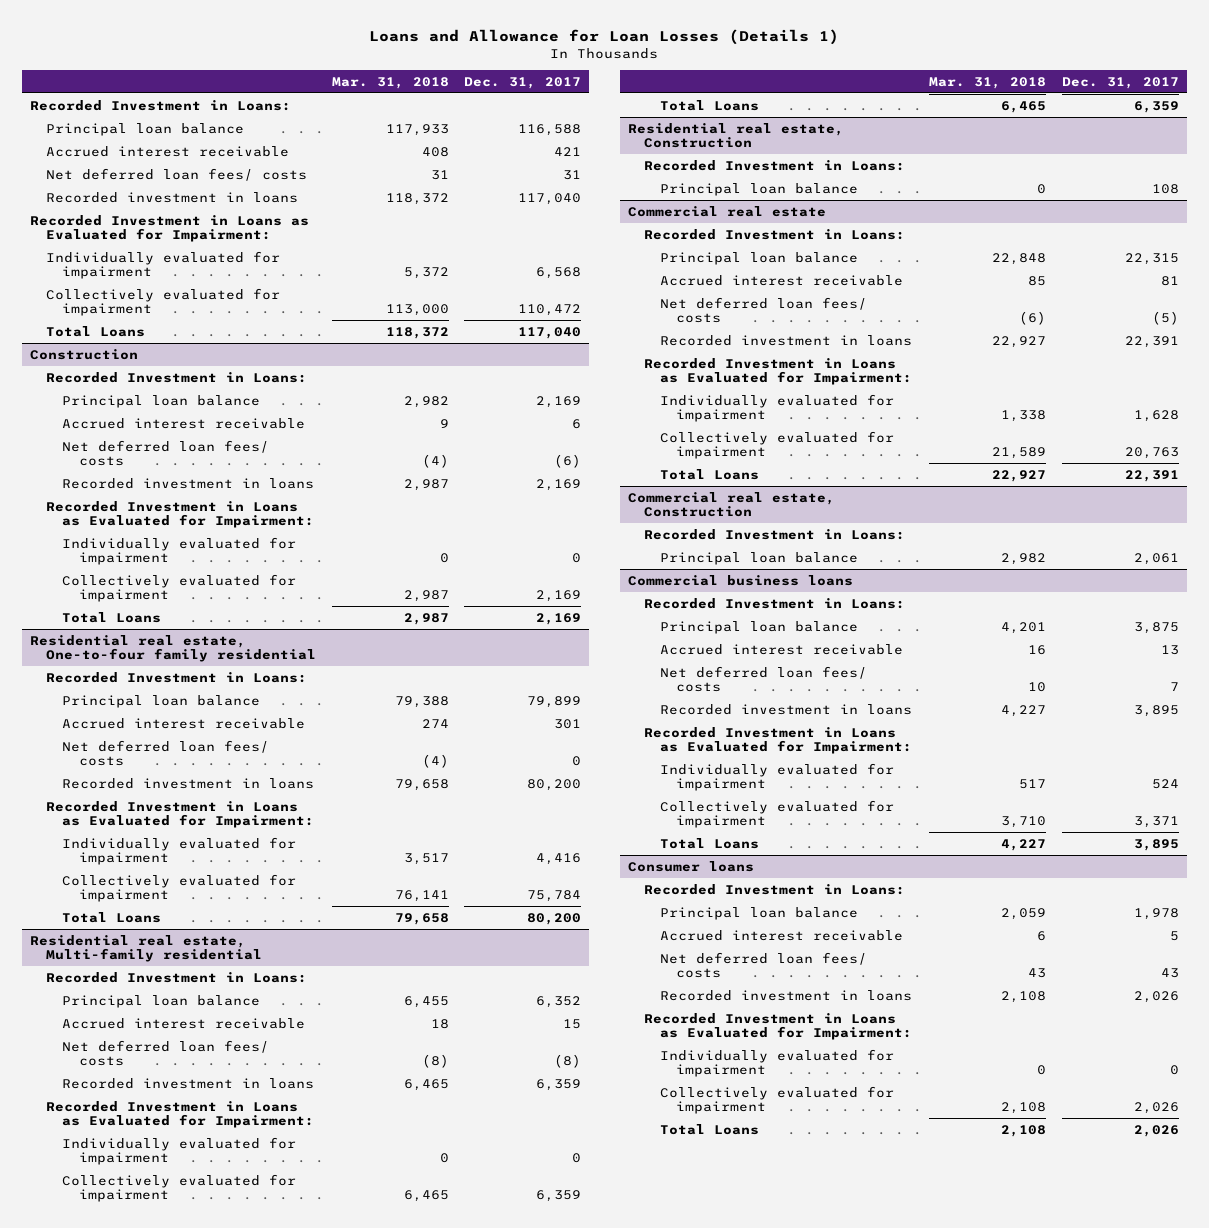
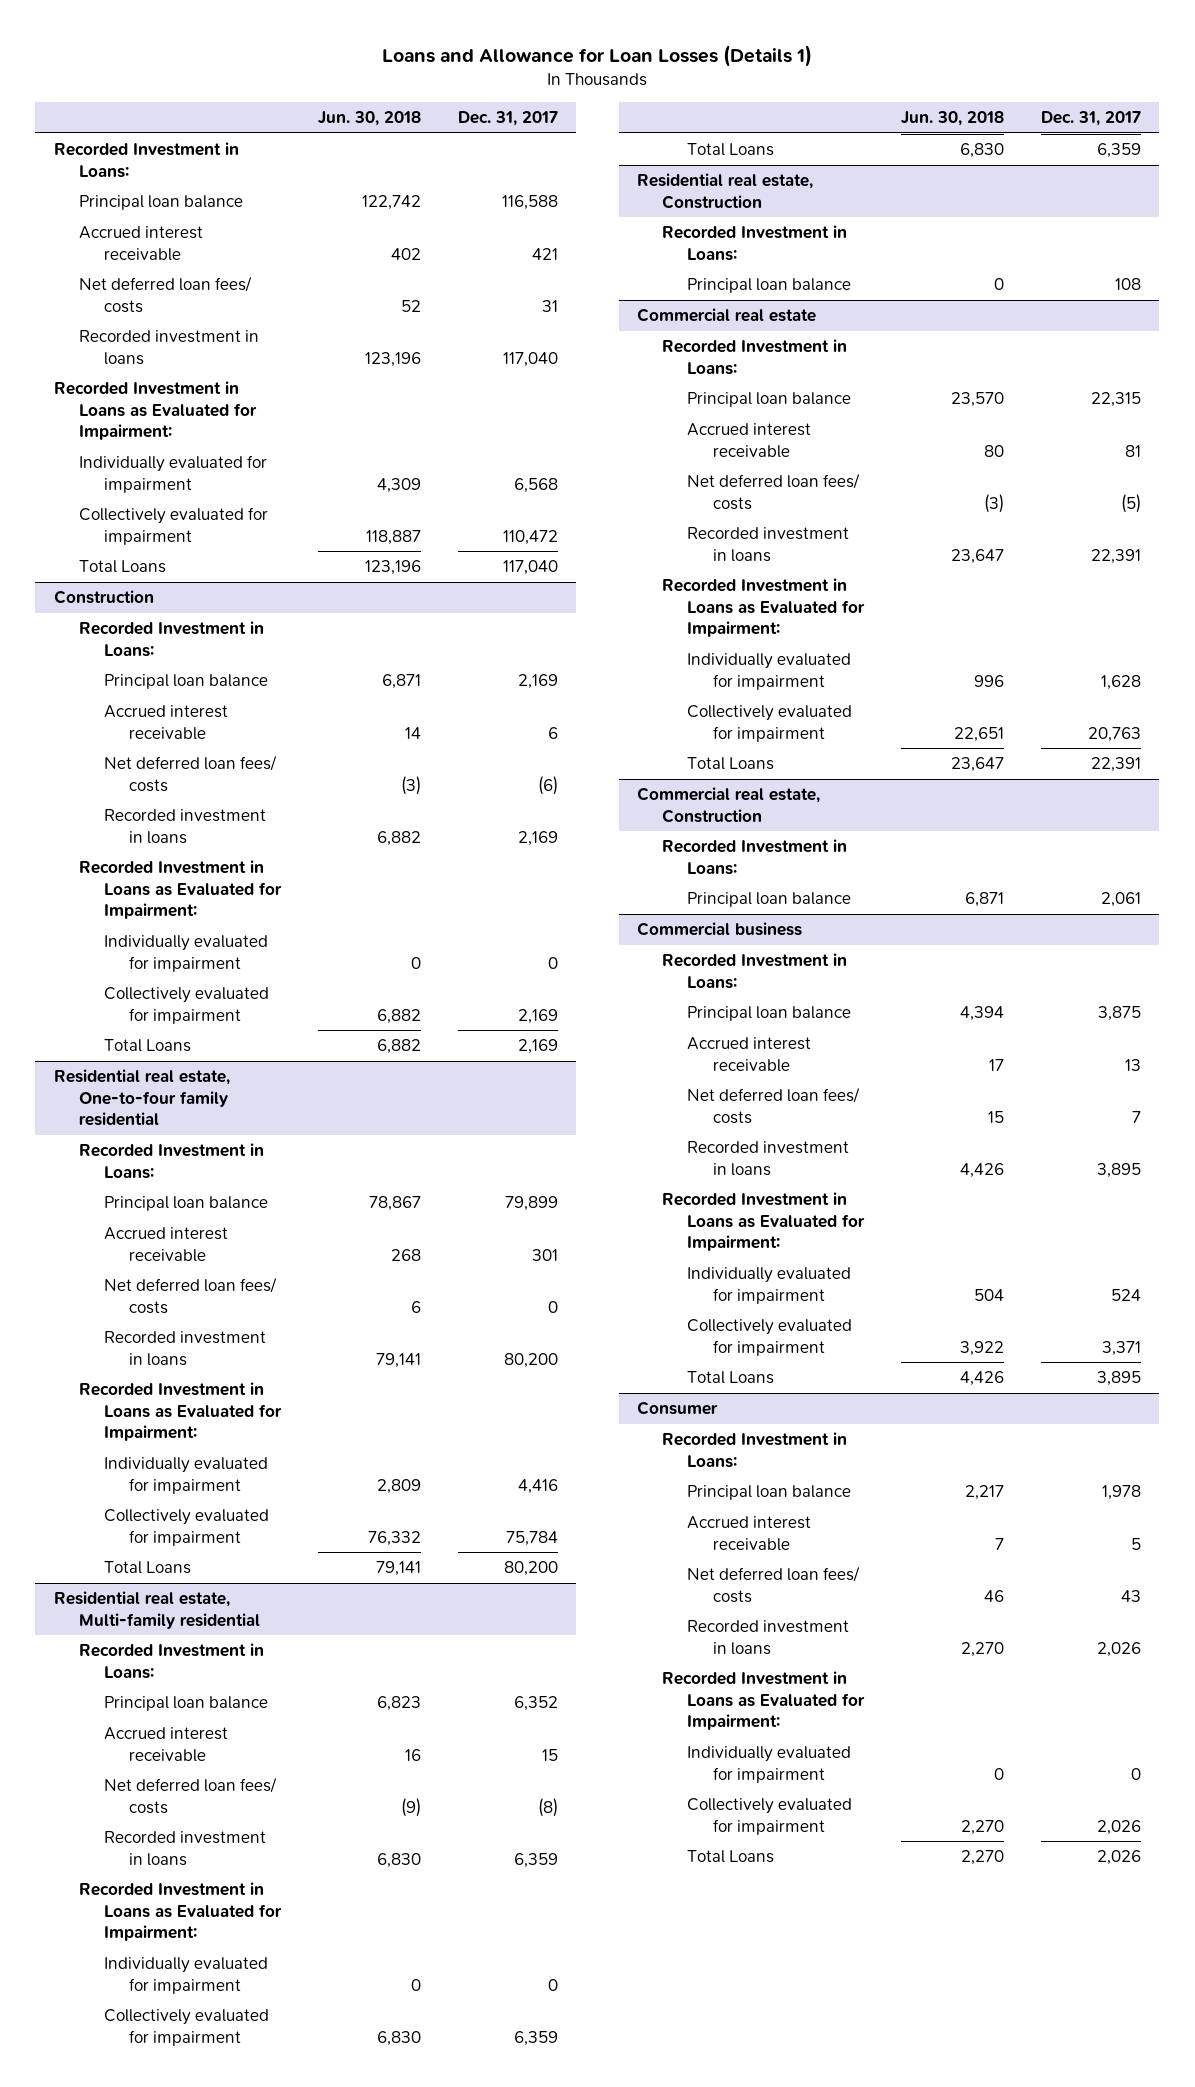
[331,76,449,89] Mar. 31, 2018 -> none
none -> [317,110,421,126] Jun. 30, 2018
[627,574,853,586] Commercial business loans -> [636,922,802,937] Commercial business
[627,860,754,872] Consumer loans -> [636,1401,718,1416] Consumer

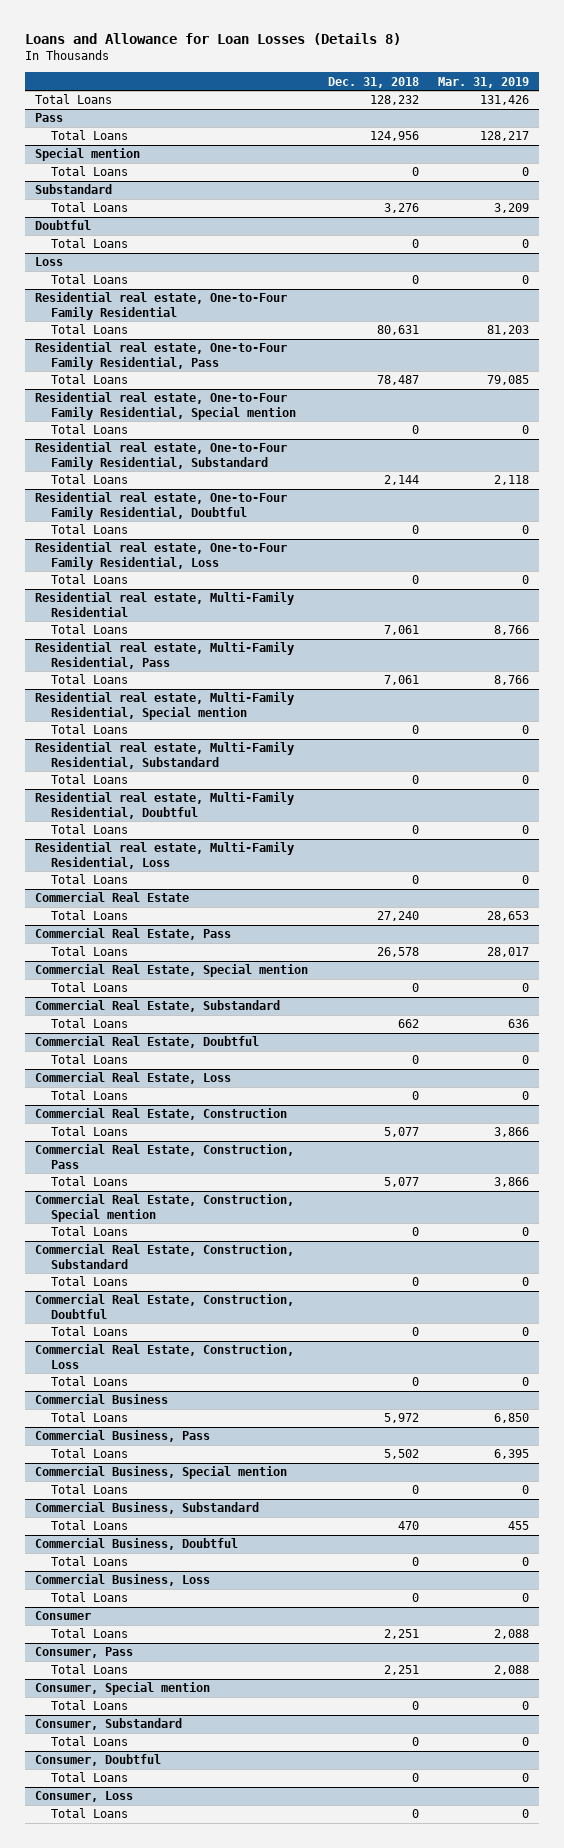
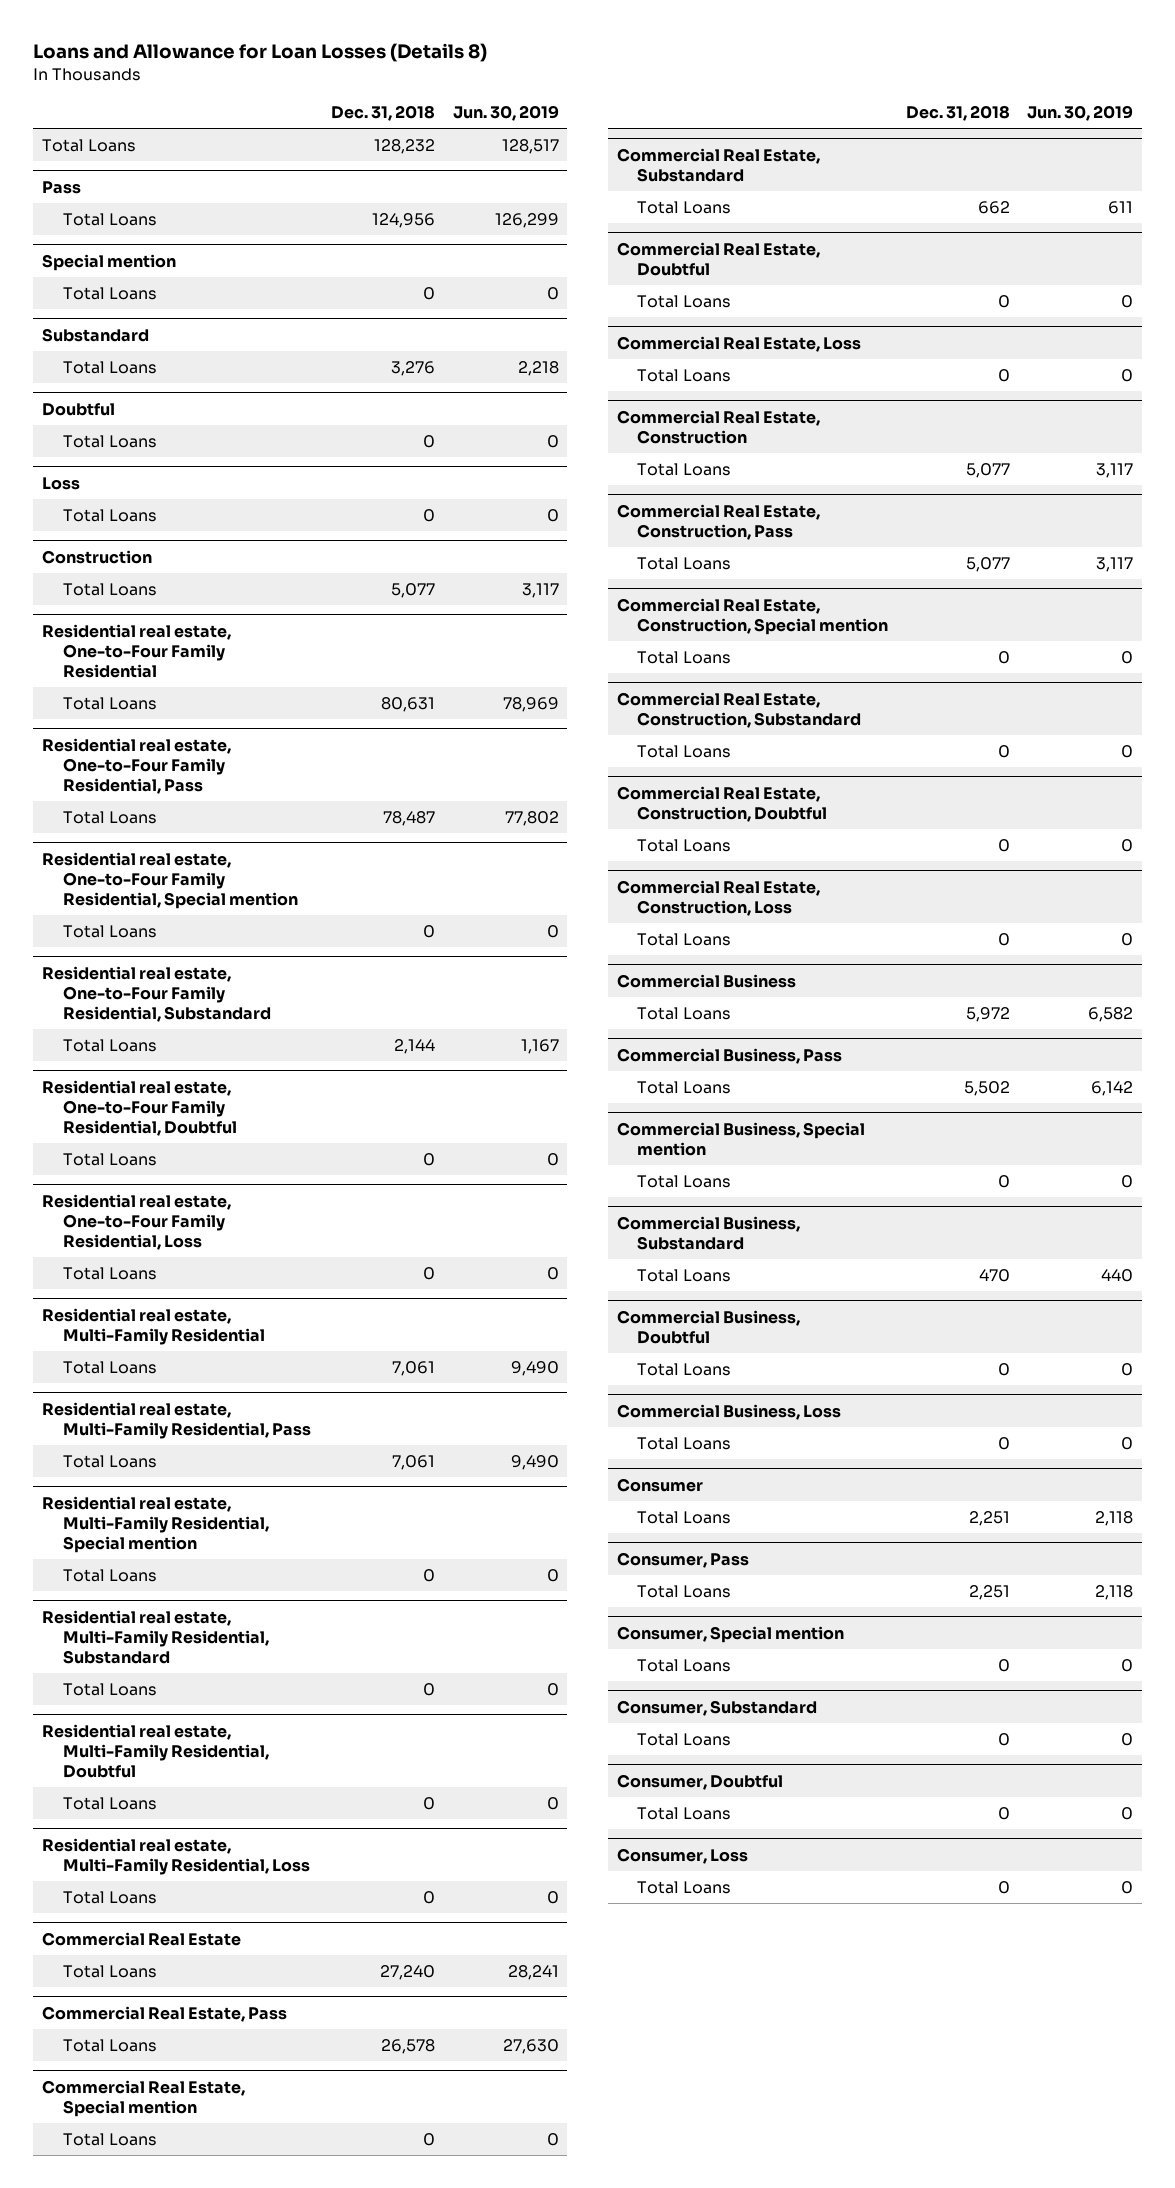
[438,76,530,88] Mar. 31, 2019 -> none
none -> [452,105,559,122] Jun. 30, 2019
none -> [41,549,152,564] Construction
none -> [62,583,157,597] Total Loans

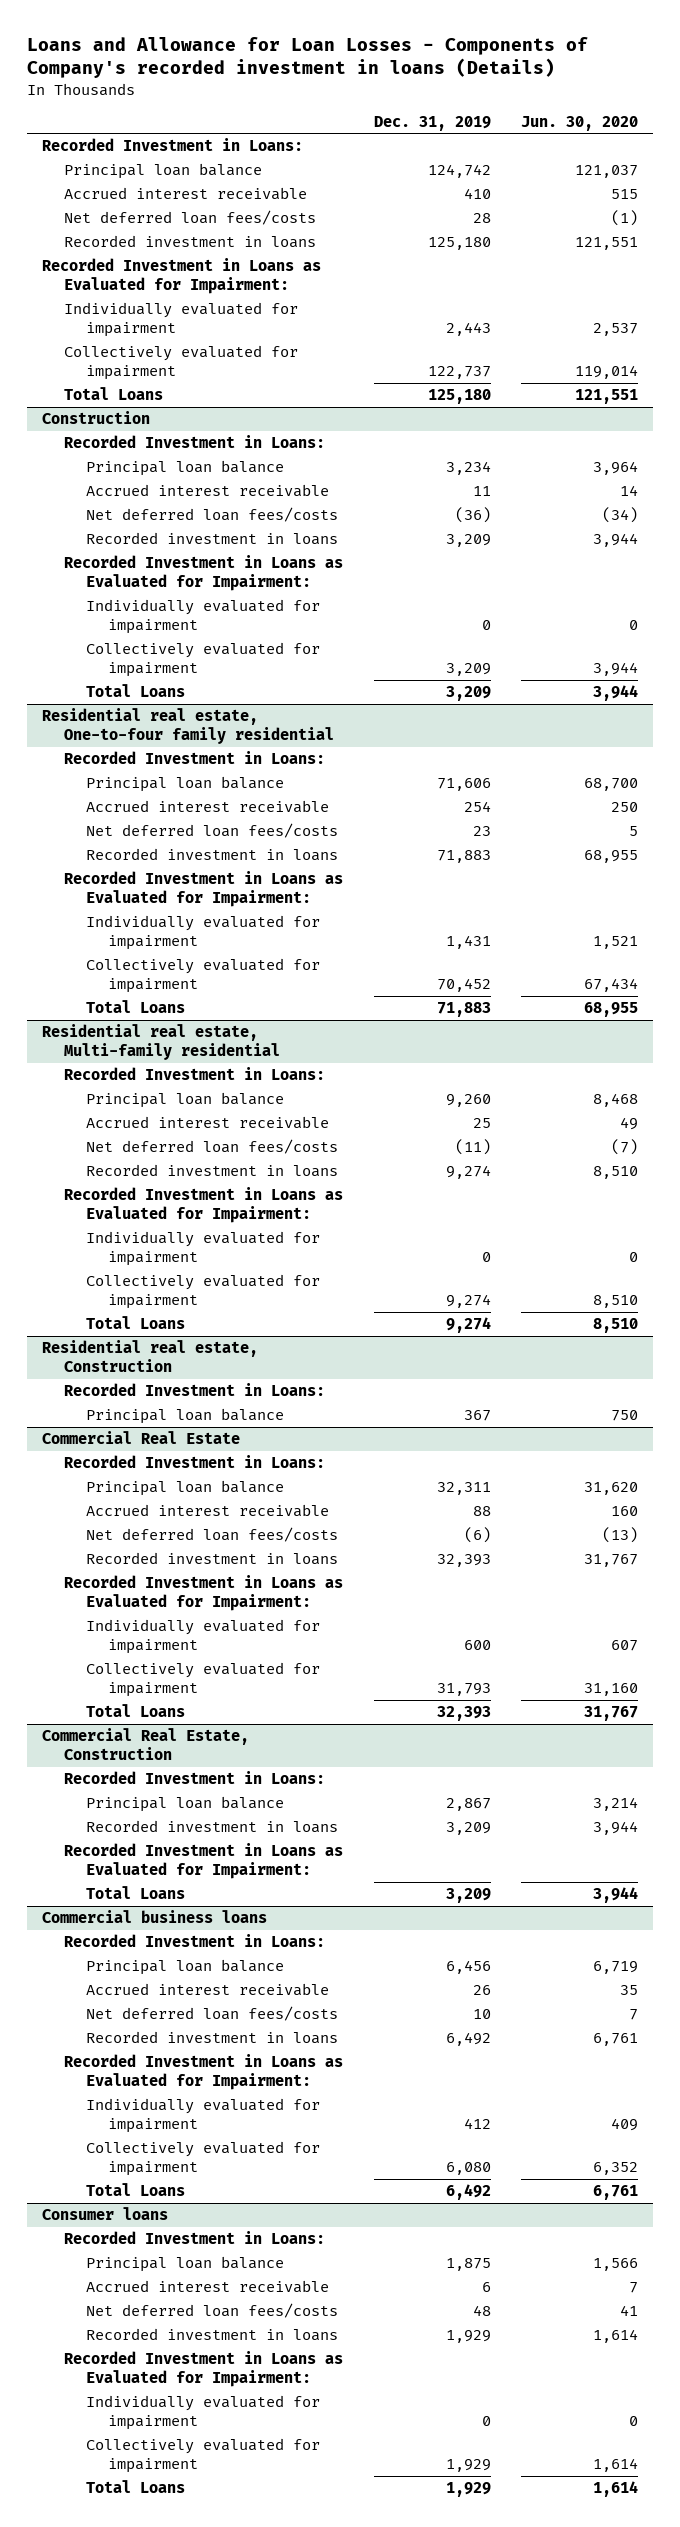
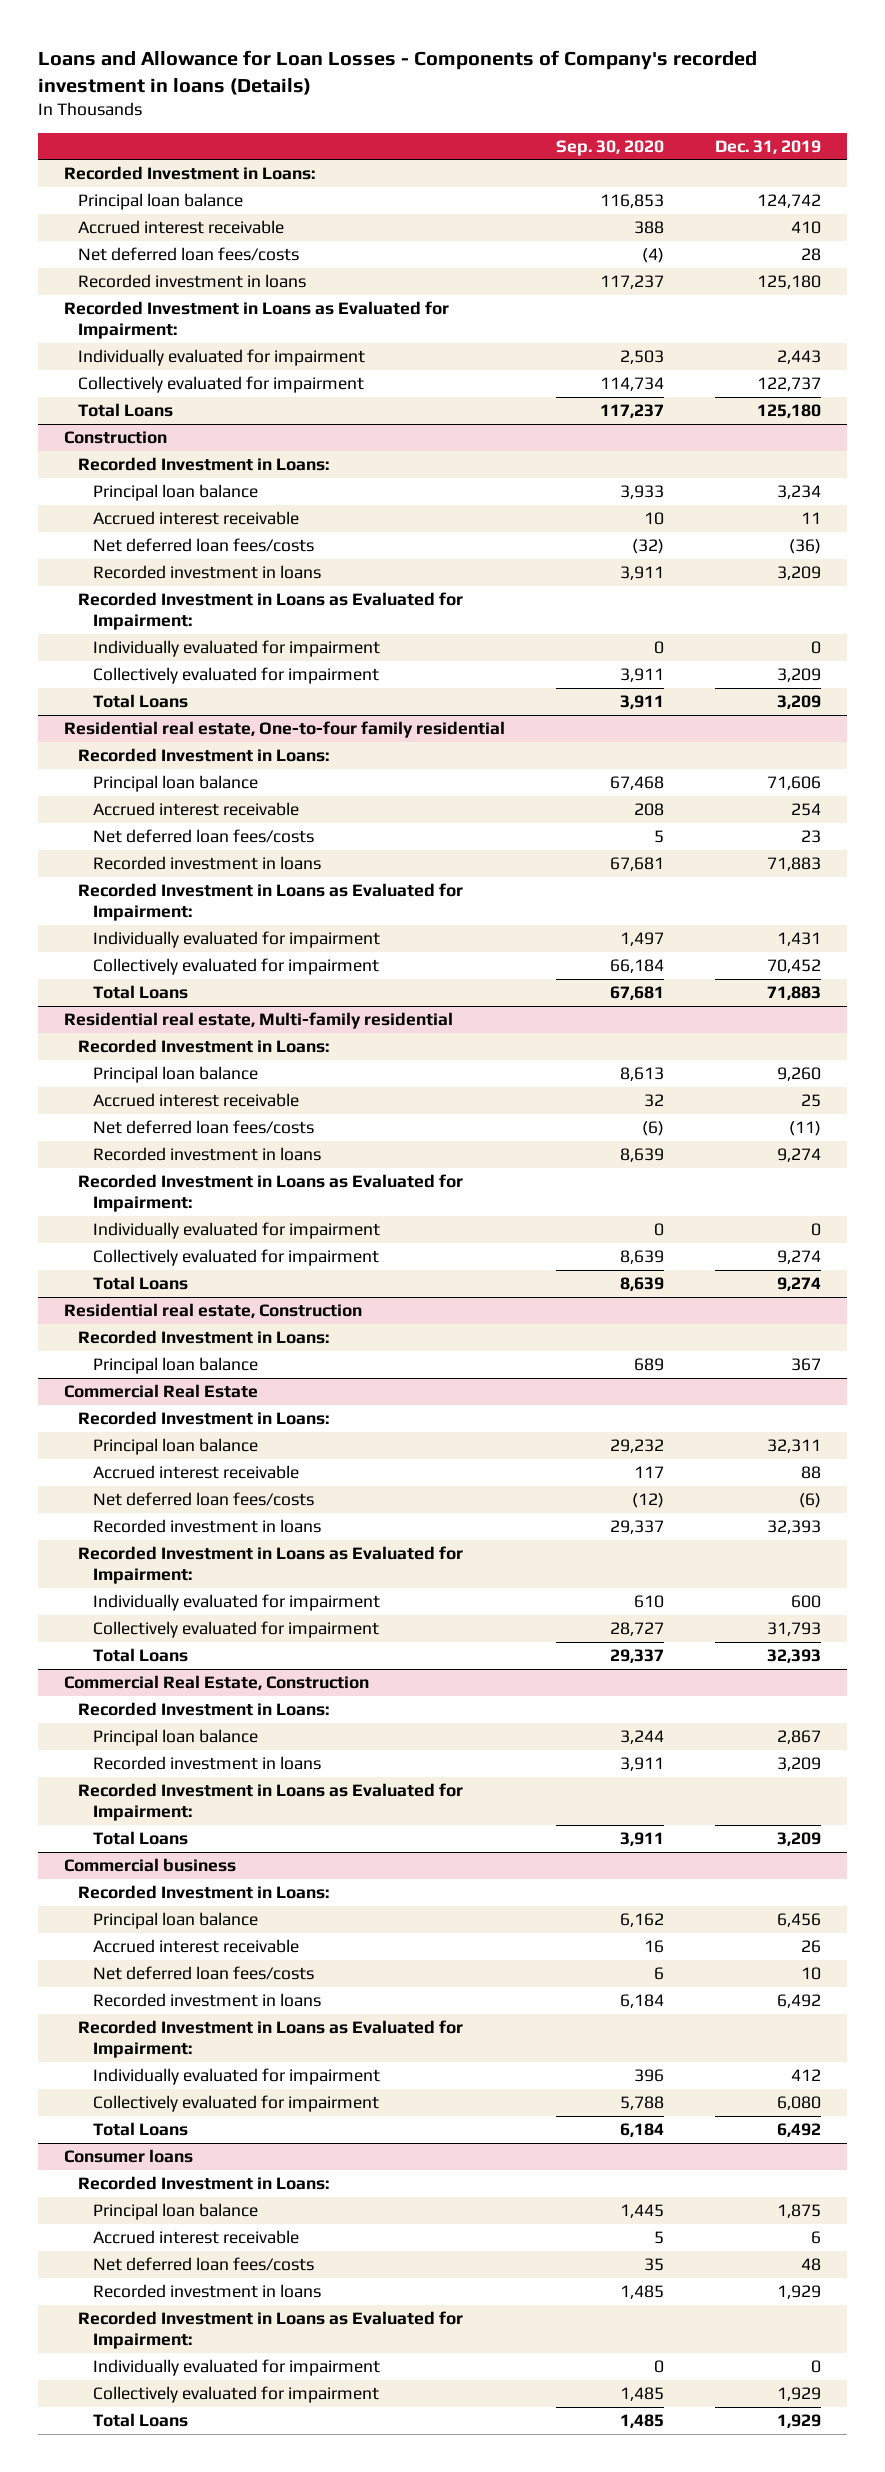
[520,115,638,131] Jun. 30, 2020 -> none
none -> [555,139,664,156] Sep. 30, 2020
[42,1910,268,1924] Commercial business loans -> [63,1857,236,1872] Commercial business

